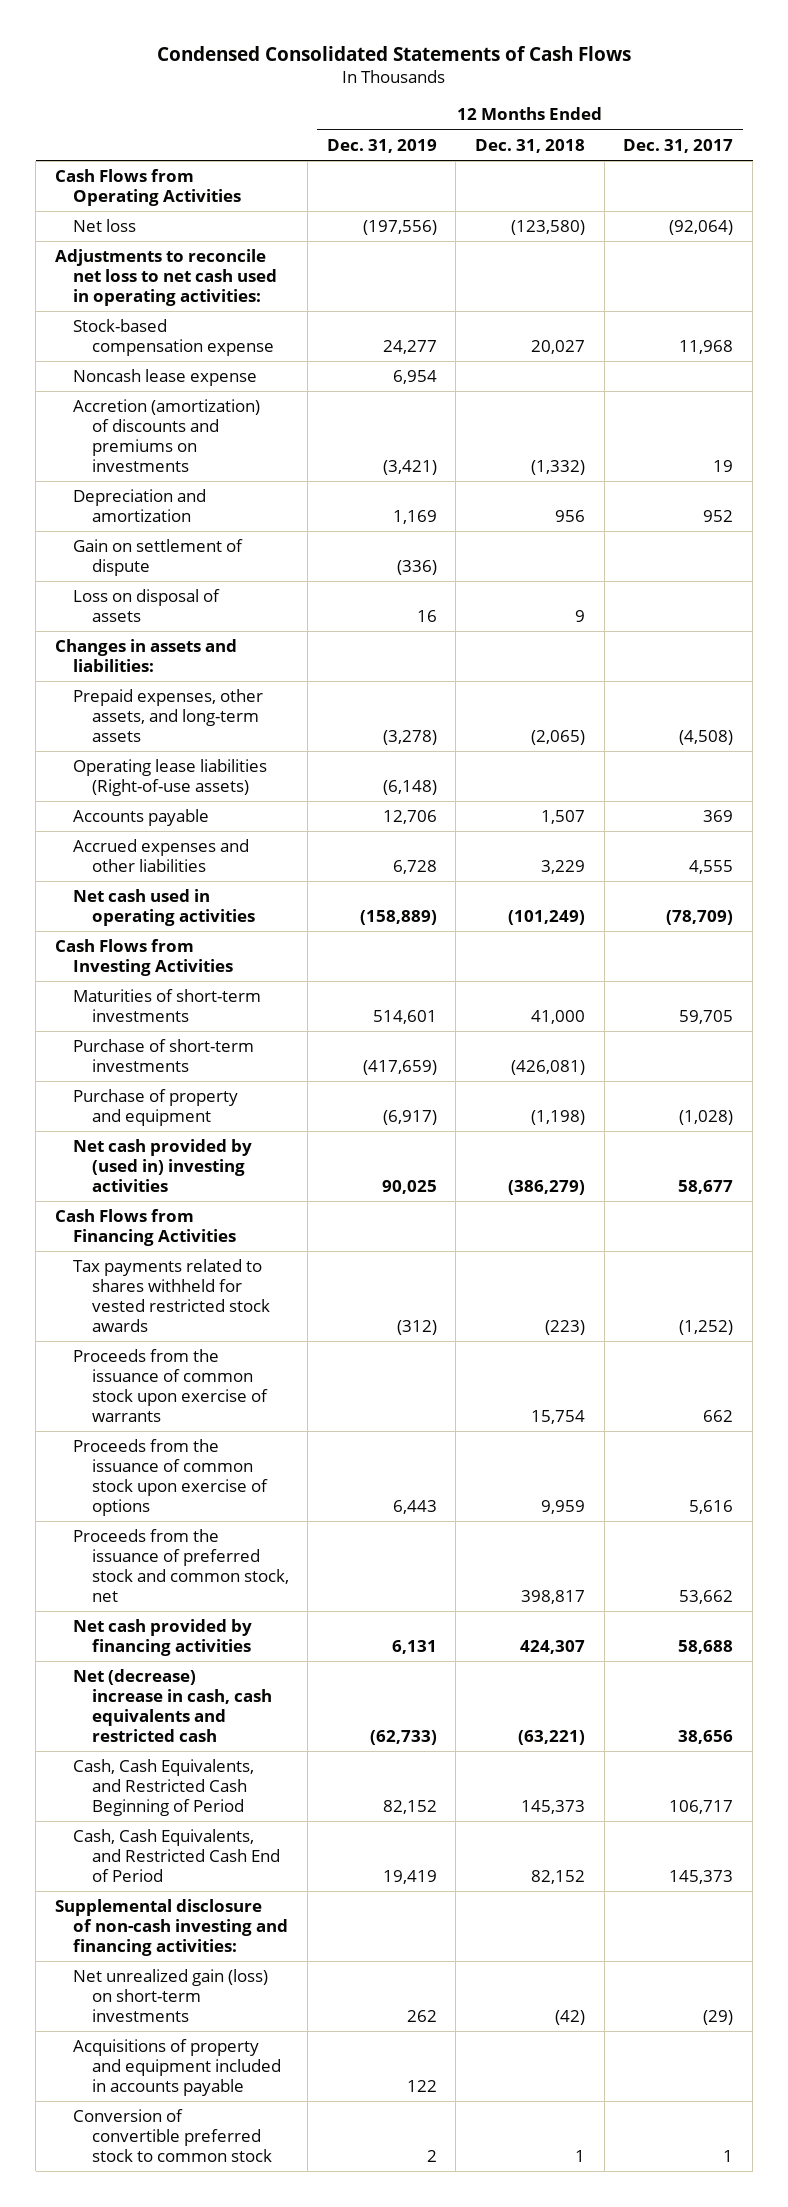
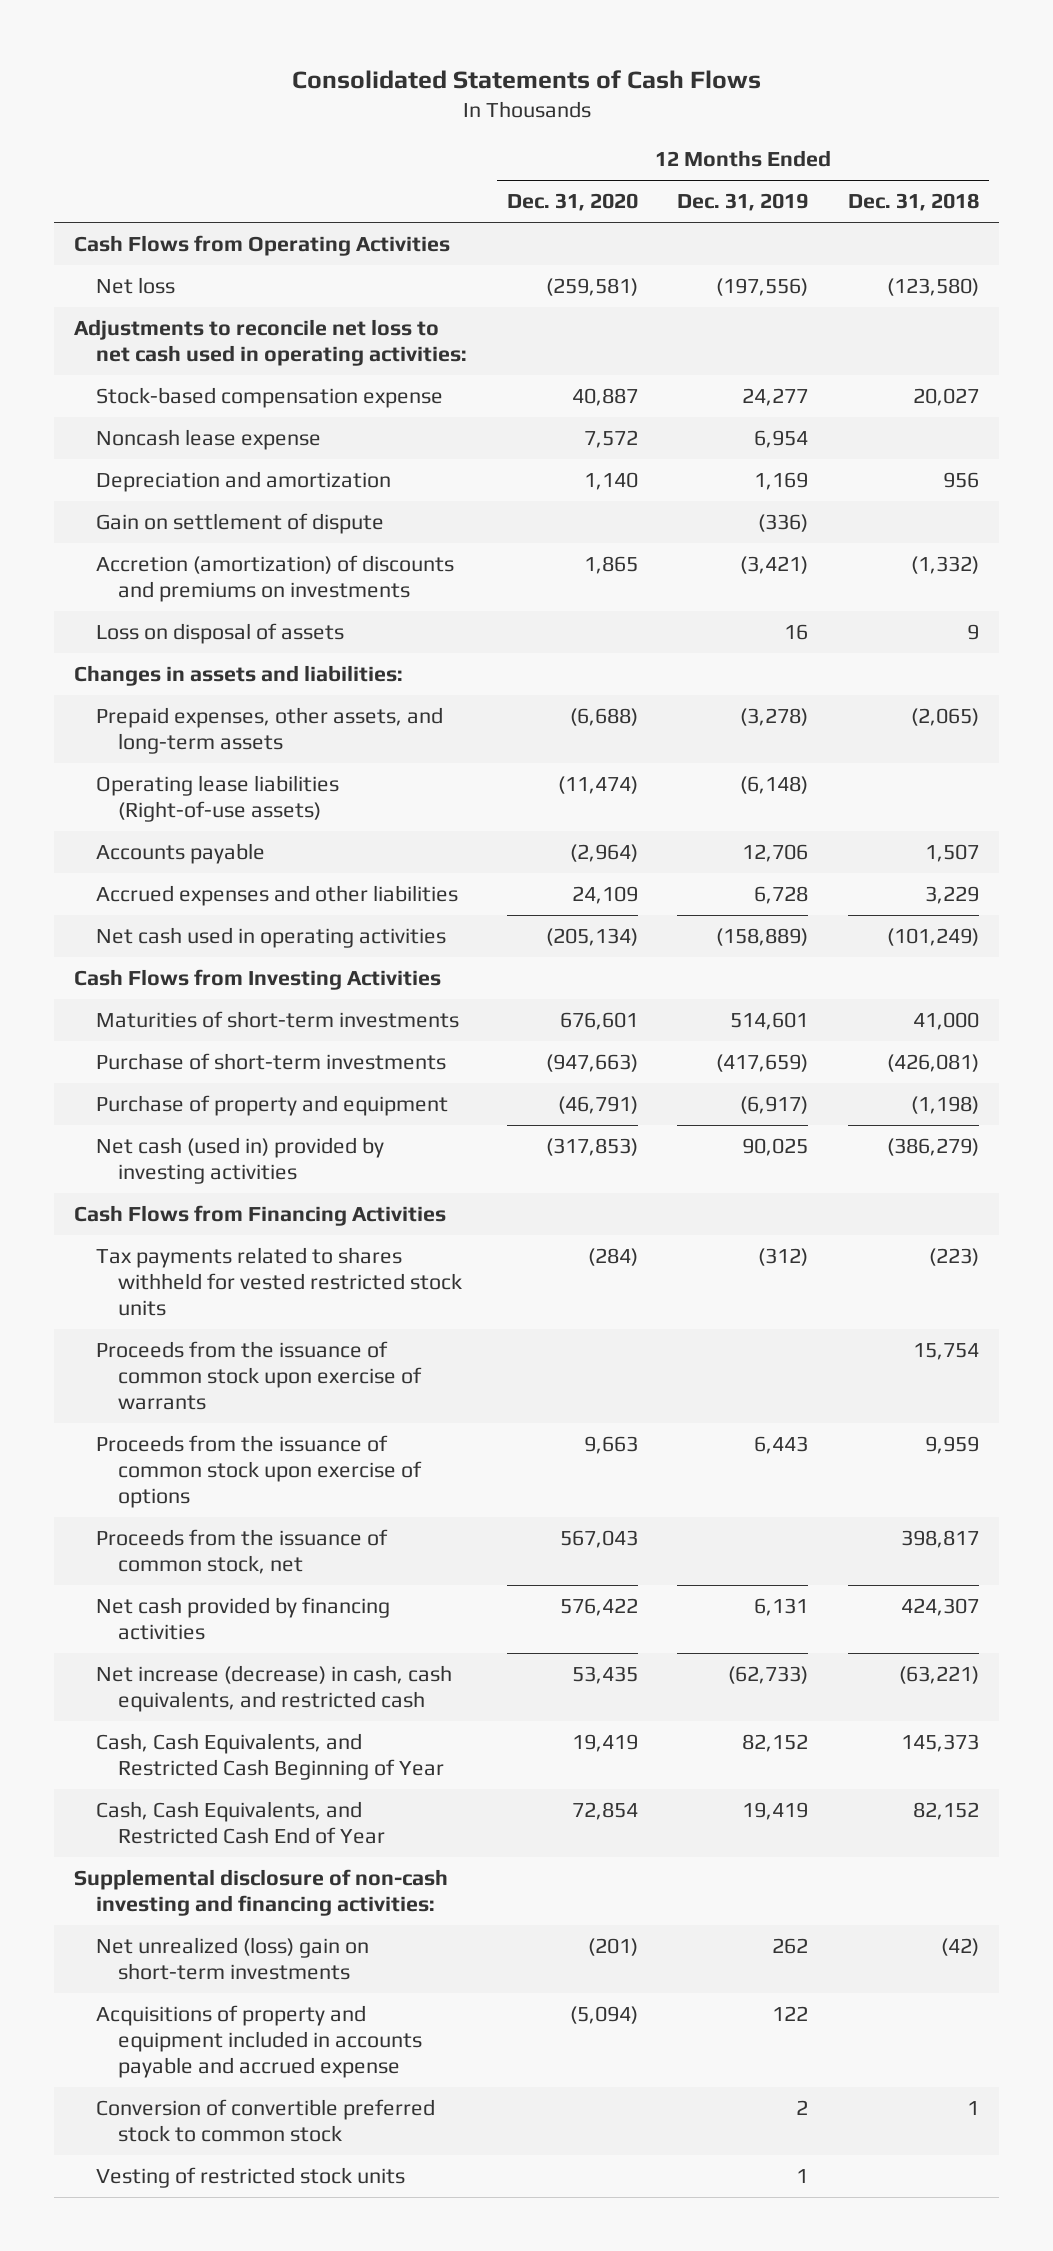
[157,45,632,61] Condensed Consolidated Statements of Cash Flows -> [291,69,761,89] Consolidated Statements of Cash Flows
[623,138,734,153] Dec. 31, 2017 -> none
none -> [506,193,638,212] Dec. 31, 2020
[73,398,261,472] Accretion (amortization) of discounts and premiums on investments -> [95,554,454,603] Accretion (amortization) of discounts and premiums on investments
[73,1138,253,1192] Net cash provided by (used in) investing activities -> [95,1136,384,1185] Net cash (used in) provided by investing activities
[73,1258,270,1332] Tax payments related to shares withheld for vested restricted stock awards -> [95,1246,462,1317] Tax payments related to shares withheld for vested restricted stock units
[73,1528,289,1602] Proceeds from the issuance of preferred stock and common stock, net -> [95,1528,388,1575] Proceeds from the issuance of common stock, net
[73,1668,272,1742] Net (decrease) increase in cash, cash equivalents and restricted cash -> [95,1664,452,1713] Net increase (decrease) in cash, cash equivalents, and restricted cash
[73,1758,255,1816] Cash, Cash Equivalents, and Restricted Cash Beginning of Period -> [95,1732,444,1781] Cash, Cash Equivalents, and Restricted Cash Beginning of Year
[73,1828,280,1882] Cash, Cash Equivalents, and Restricted Cash End of Period -> [95,1800,385,1845] Cash, Cash Equivalents, and Restricted Cash End of Year
[73,1968,269,2022] Net unrealized gain (loss) on short-term investments -> [95,1936,369,1981] Net unrealized (loss) gain on short-term investments
[73,2038,281,2096] Acquisitions of property and equipment included in accounts payable -> [95,2004,422,2079] Acquisitions of property and equipment included in accounts payable and accrued expense
none -> [95,2166,405,2188] Vesting of restricted stock units

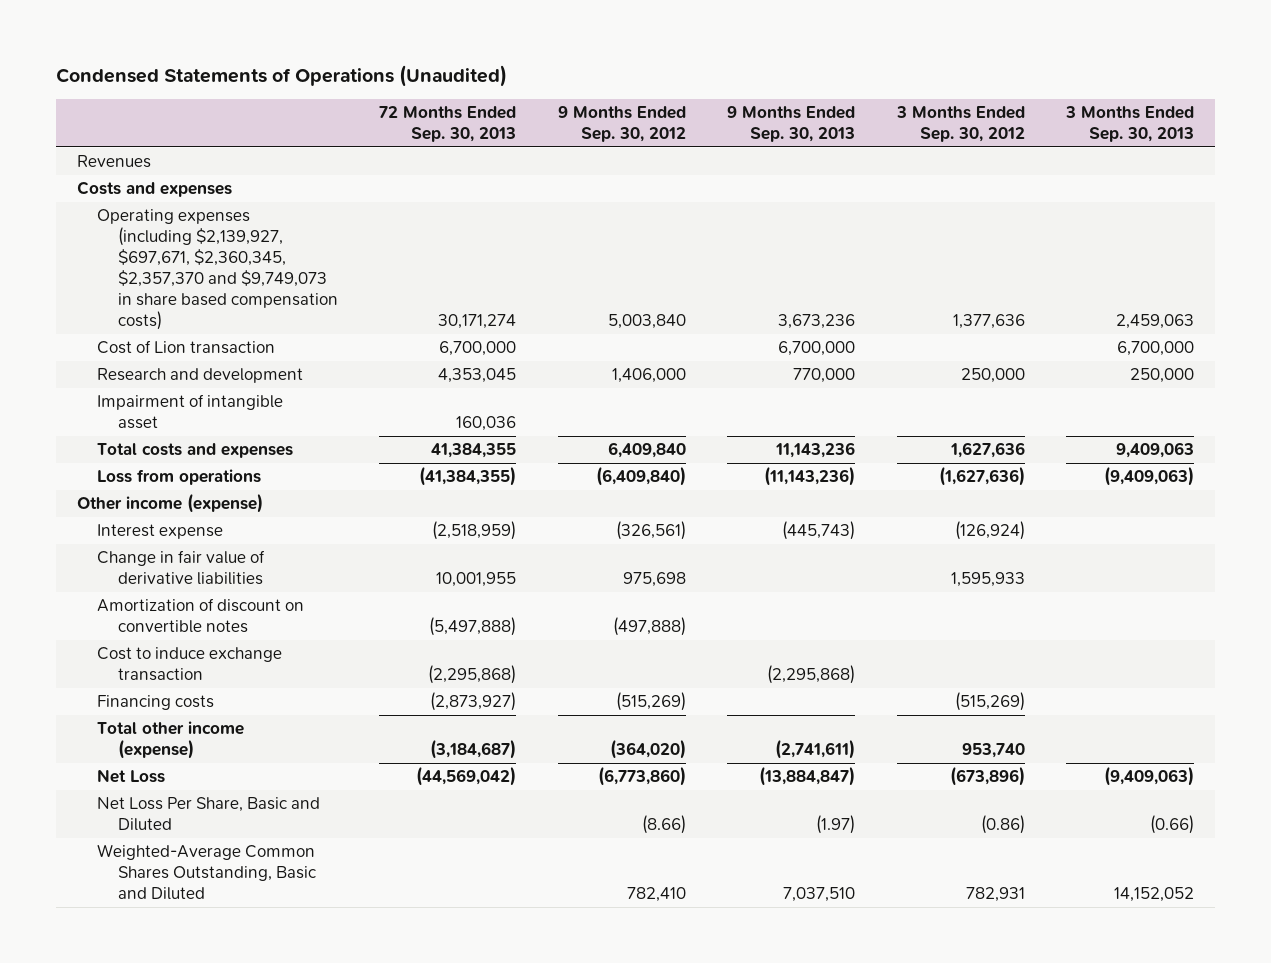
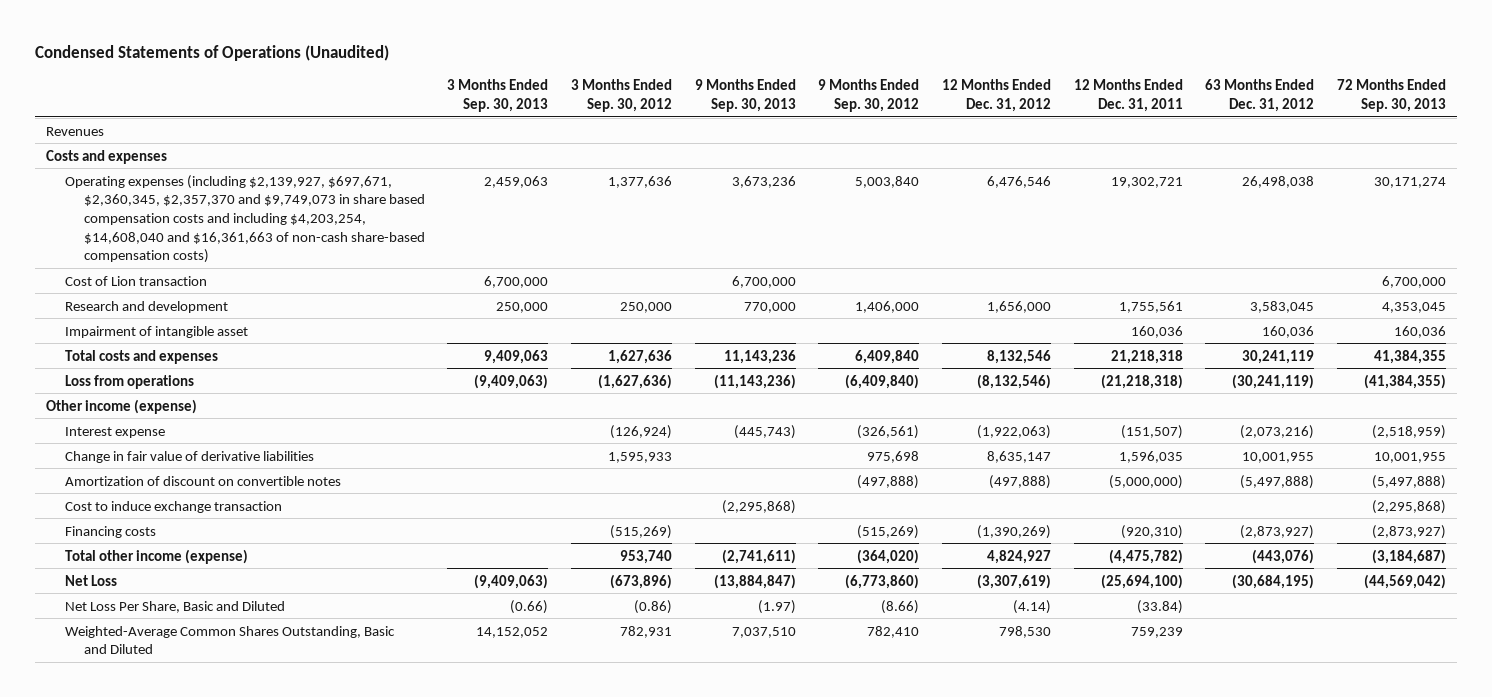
none -> [942,78,1052,112] 12 Months Ended Dec. 31, 2012
none -> [1073,78,1183,112] 12 Months Ended Dec. 31, 2011
none -> [1205,78,1315,112] 63 Months Ended Dec. 31, 2012
[97,209,338,331] Operating expenses (including $2,139,927, $697,671, $2,360,345, $2,357,370 and $9,749,073 in share based compensation costs) -> [64,174,425,264] Operating expenses (including $2,139,927, $697,671, $2,360,345, $2,357,370 and $9,749,073 in share based compensation costs and including $4,203,254, $14,608,040 and $16,361,663 of non-cash share-based compensation costs)

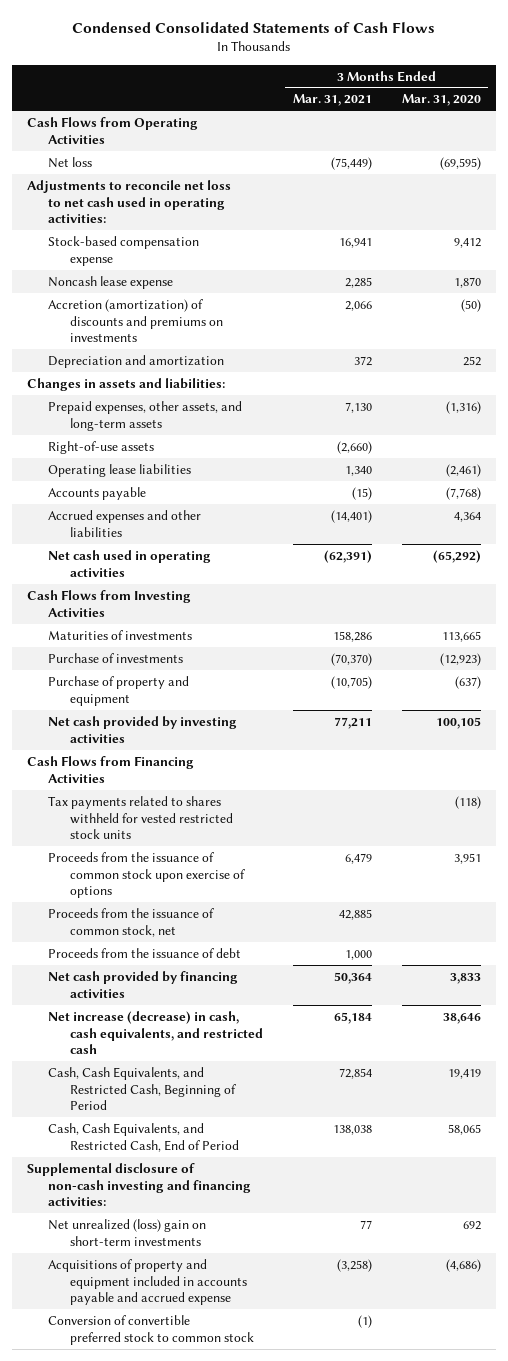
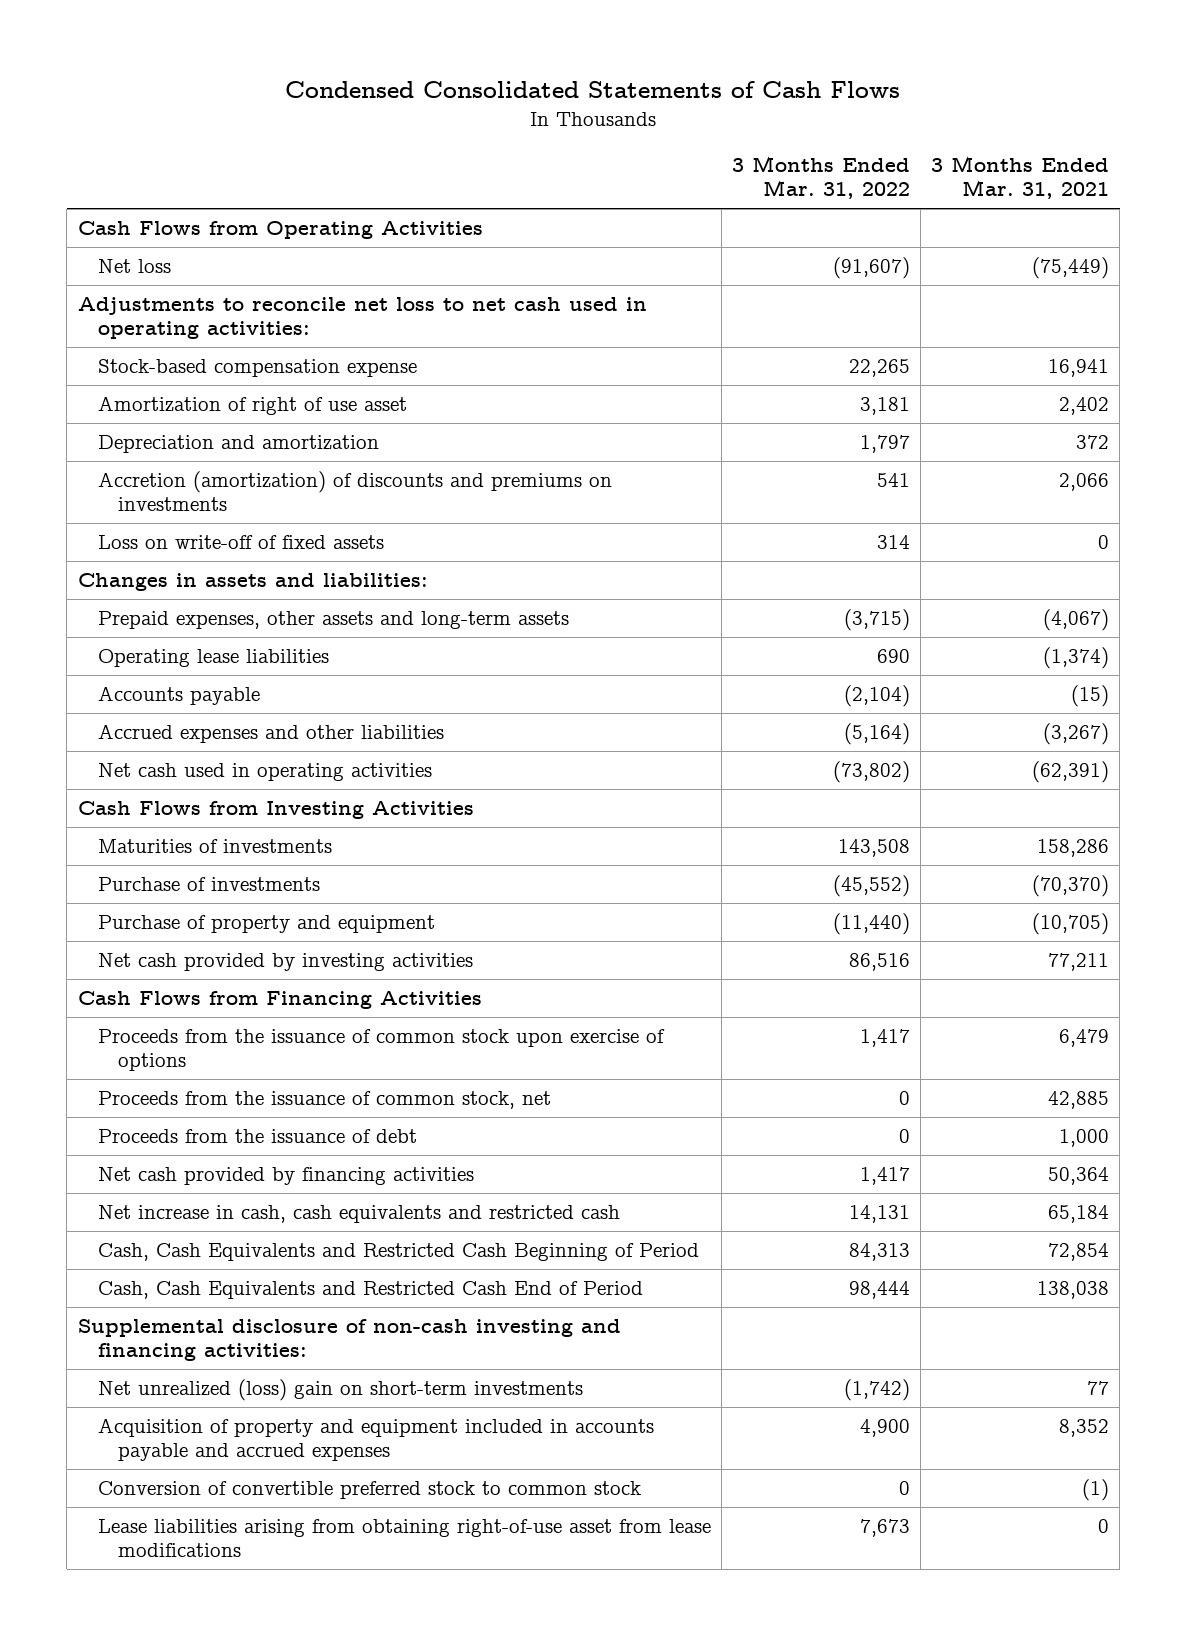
[401,94,481,107] Mar. 31, 2020 -> none
none -> [731,156,910,200] 3 Months Ended Mar. 31, 2022
[48,275,174,289] Noncash lease expense -> none
none -> [97,396,407,416] Amortization of right of use asset
[48,298,224,343] Accretion (amortization) of discounts and premiums on investments -> [97,471,612,512] Accretion (amortization) of discounts and premiums on investments
none -> [97,535,384,550] Loss on write-off of fixed assets
[48,440,155,454] Right-of-use assets -> none
[48,400,243,431] Prepaid expenses, other assets, and long-term assets -> [97,611,569,630] Prepaid expenses, other assets and long-term assets
[344,401,372,413] 7,130 -> [1043,609,1110,632] (4,067)
[344,465,372,476] 1,340 -> [1043,647,1110,670] (1,374)
[330,509,372,523] (14,401) -> [1043,723,1110,746] (3,267)
[48,795,234,840] Tax payments related to shares withheld for vested restricted stock units -> none
[48,1010,264,1055] Net increase (decrease) in cash, cash equivalents, and restricted cash -> [97,1205,620,1224] Net increase in cash, cash equivalents and restricted cash
[48,1066,237,1111] Cash, Cash Equivalents, and Restricted Cash, Beginning of Period -> [97,1243,699,1262] Cash, Cash Equivalents and Restricted Cash Beginning of Period
[48,1122,240,1152] Cash, Cash Equivalents, and Restricted Cash, End of Period -> [97,1281,643,1300] Cash, Cash Equivalents and Restricted Cash End of Period
[48,1258,248,1306] Acquisitions of property and equipment included in accounts payable and accrued expense -> [97,1418,654,1462] Acquisition of property and equipment included in accounts payable and accrued expenses
[336,1258,372,1272] (3,258) -> [1059,1419,1110,1438] 8,352
none -> [97,1519,711,1558] Lease liabilities arising from obtaining right-of-use asset from lease modifications

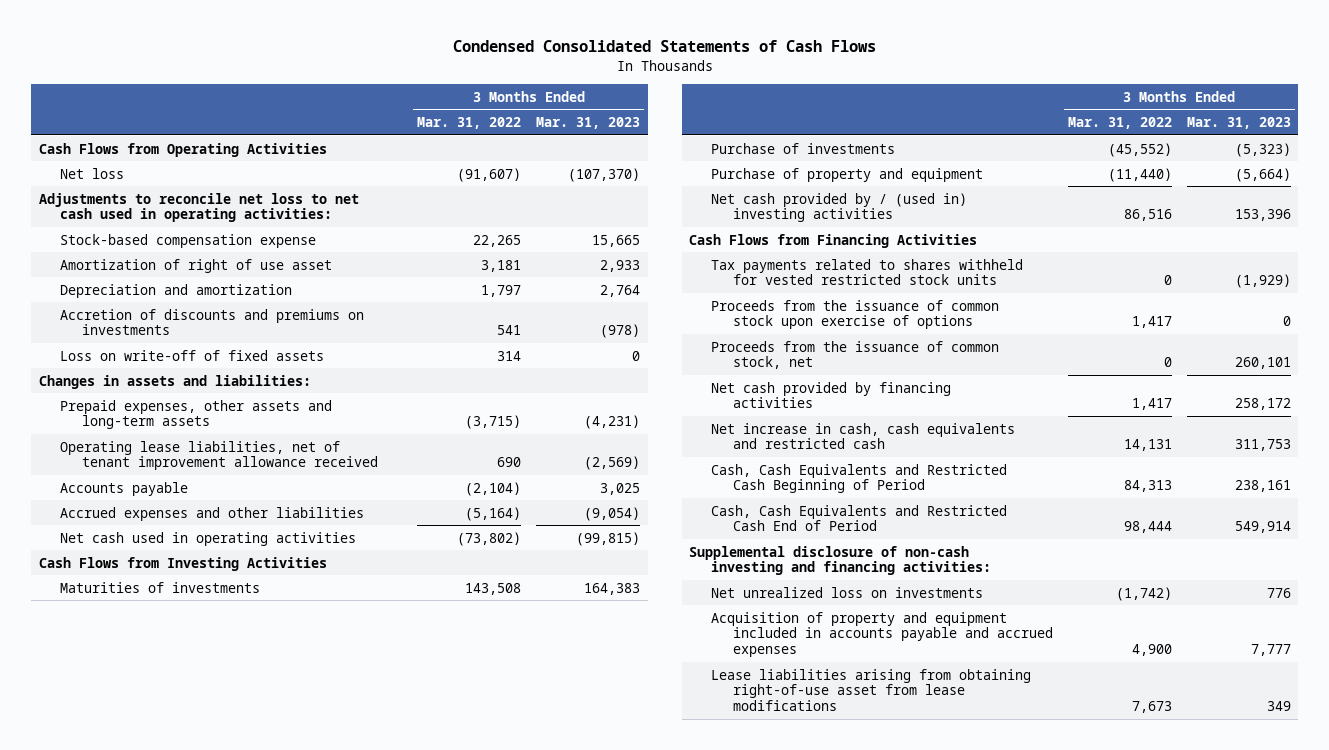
[931,156,1110,200] 3 Months Ended Mar. 31, 2021 -> none
none -> [536,117,641,130] Mar. 31, 2023
[97,471,612,512] Accretion (amortization) of discounts and premiums on investments -> [60,308,365,336] Accretion of discounts and premiums on investments
[97,649,329,668] Operating lease liabilities -> [60,440,379,471] Operating lease liabilities, net of tenant improvement allowance received
[97,953,473,972] Net cash provided by investing activities -> [711,192,968,223] Net cash provided by / (used in) investing activities
none -> [711,258,1024,286] Tax payments related to shares withheld for vested restricted stock units
[97,1129,417,1144] Proceeds from the issuance of debt -> none
[97,1379,583,1402] Net unrealized (loss) gain on short-term investments -> [711,586,984,598] Net unrealized loss on investments
[97,1481,641,1500] Conversion of convertible preferred stock to common stock -> none

